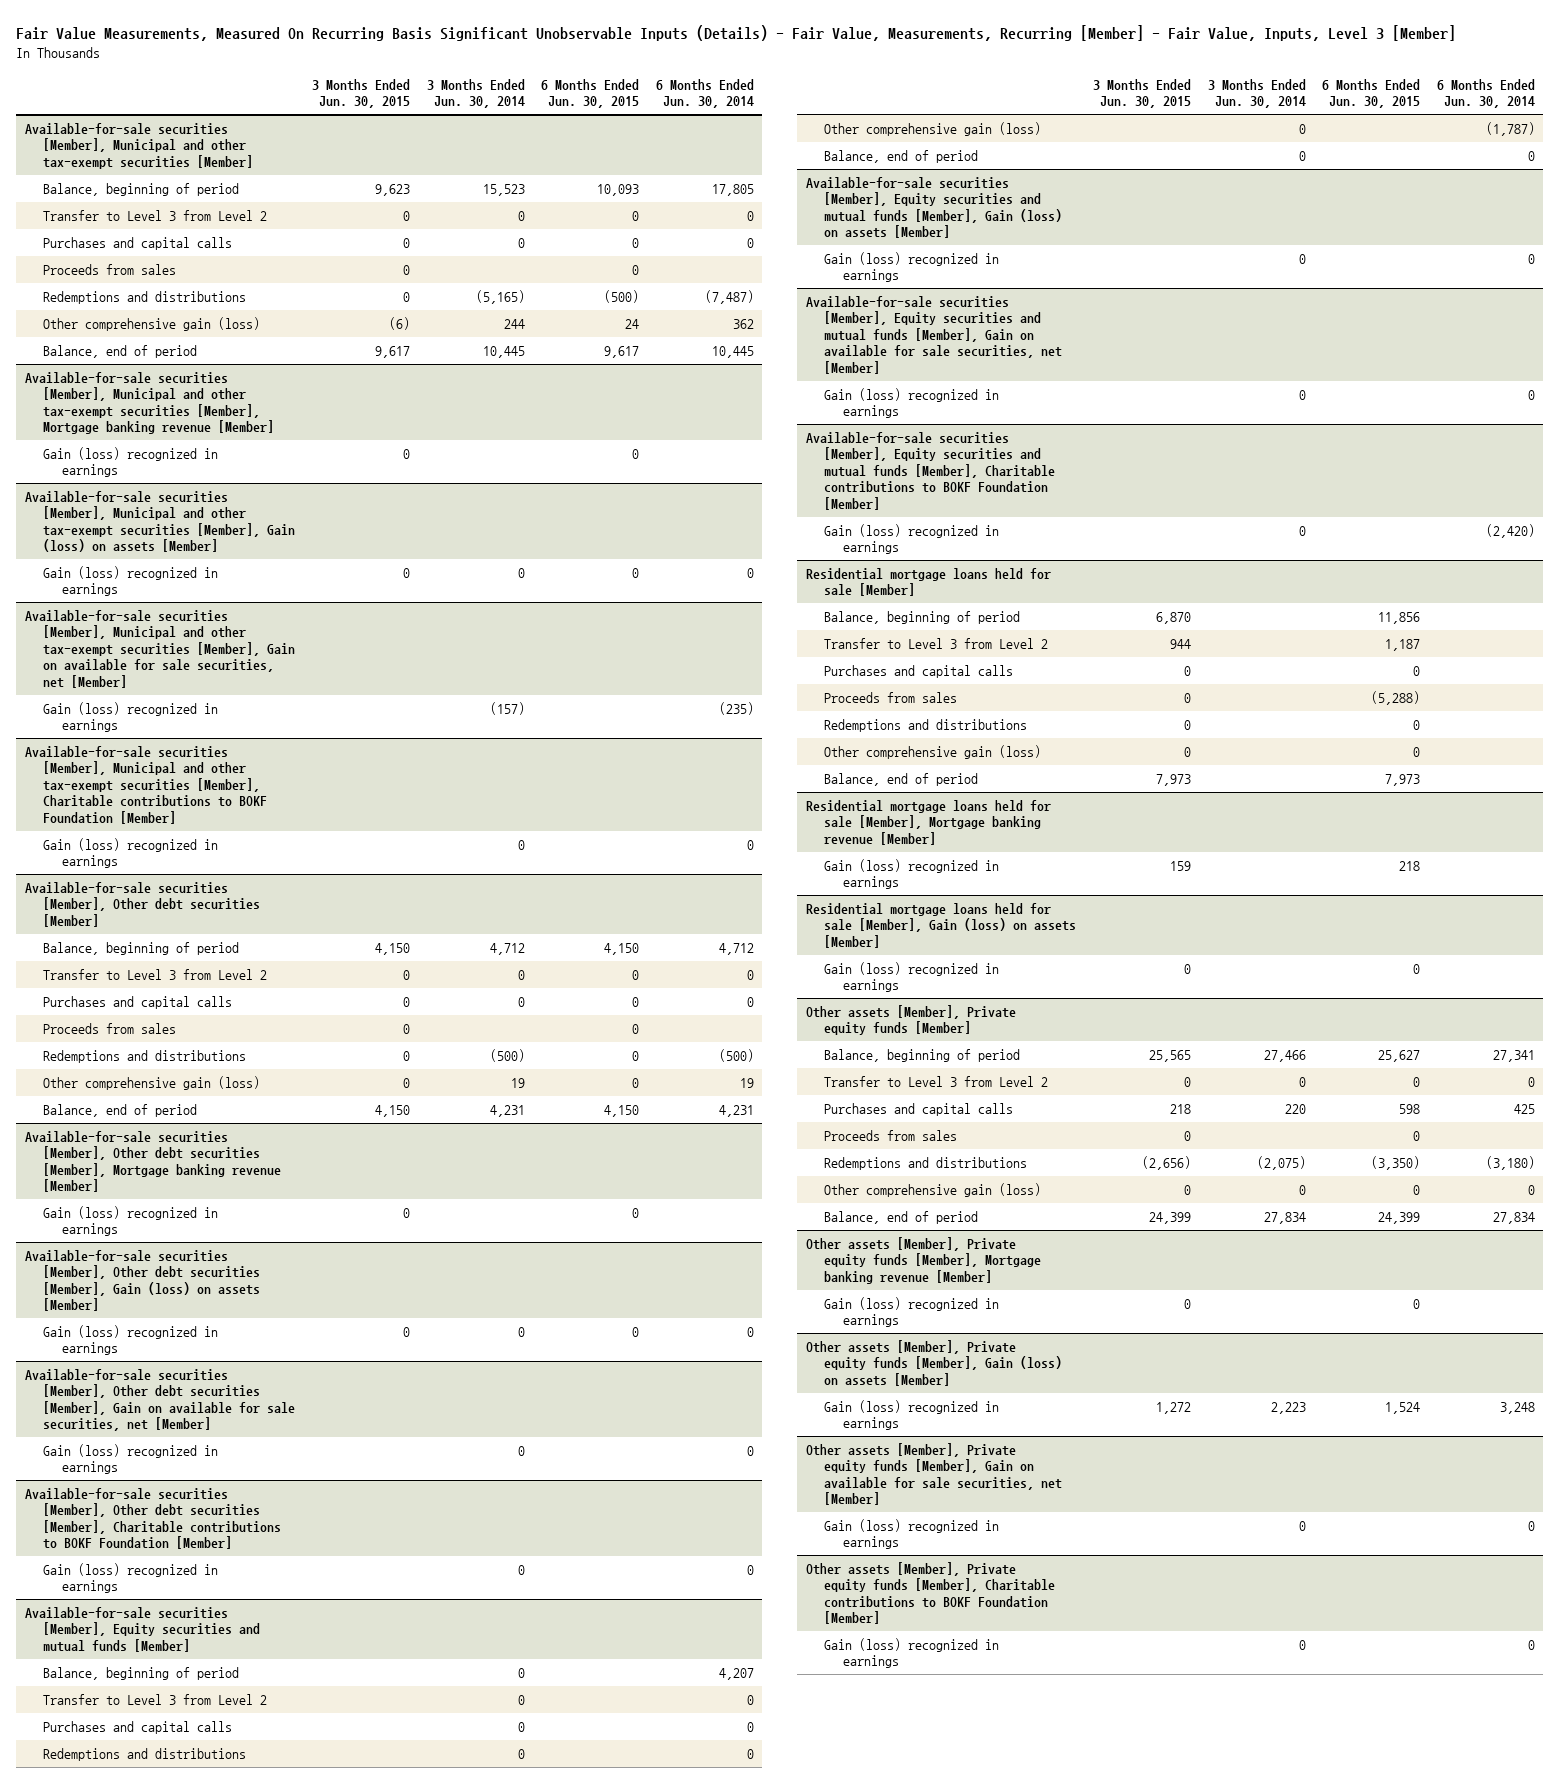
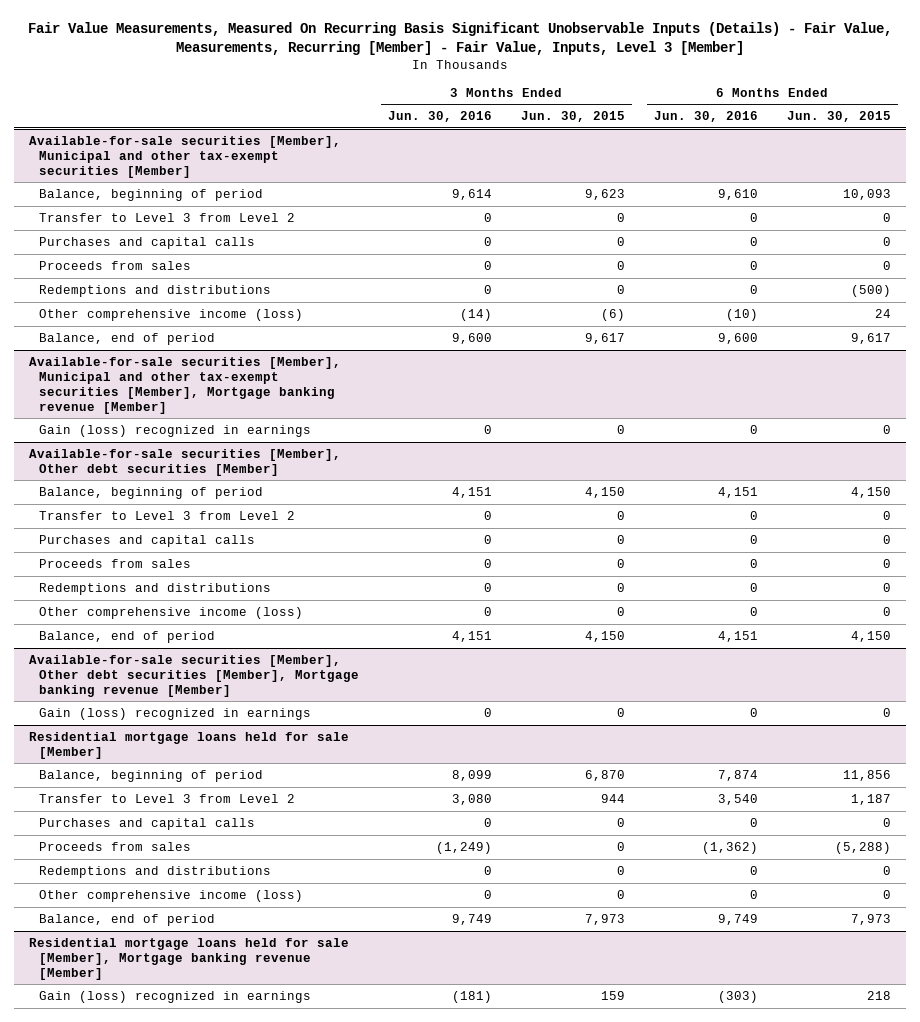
[426,78,525,109] 3 Months Ended Jun. 30, 2014 -> none
[655,78,754,109] 6 Months Ended Jun. 30, 2014 -> none
none -> [387,111,492,123] Jun. 30, 2016
none -> [653,111,758,123] Jun. 30, 2016
[43,316,261,331] Other comprehensive gain (loss) -> [38,308,303,321] Other comprehensive income (loss)
[24,490,296,553] Available-for-sale securities [Member], Municipal and other tax-exempt securities [Member], Gain (loss) on assets [Member] -> none
[43,565,219,597] Gain (loss) recognized in earnings -> none
[24,609,296,688] Available-for-sale securities [Member], Municipal and other tax-exempt securities [Member], Gain on available for sale securities, net [Member] -> none
[43,701,219,733] Gain (loss) recognized in earnings -> none
[24,745,268,824] Available-for-sale securities [Member], Municipal and other tax-exempt securities [Member], Charitable contributions to BOKF Foundation [Member] -> none
[43,837,219,869] Gain (loss) recognized in earnings -> none
[43,1075,261,1090] Other comprehensive gain (loss) -> [38,606,303,619] Other comprehensive income (loss)
[24,1249,261,1312] Available-for-sale securities [Member], Other debt securities [Member], Gain (loss) on assets [Member] -> none
[43,1324,219,1356] Gain (loss) recognized in earnings -> none
[24,1368,296,1432] Available-for-sale securities [Member], Other debt securities [Member], Gain on available for sale securities, net [Member] -> none
[43,1443,219,1475] Gain (loss) recognized in earnings -> none
[24,1487,282,1550] Available-for-sale securities [Member], Other debt securities [Member], Charitable contributions to BOKF Foundation [Member] -> none
[43,1562,219,1594] Gain (loss) recognized in earnings -> none
[24,1606,261,1652] Available-for-sale securities [Member], Equity securities and mutual funds [Member] -> none
[43,1666,240,1680] Balance, beginning of period -> none
[43,1693,268,1705] Transfer to Level 3 from Level 2 -> none
[43,1720,233,1734] Purchases and capital calls -> none
[43,1747,247,1761] Redemptions and distributions -> none
[824,121,1042,136] Other comprehensive gain (loss) -> none
[824,149,979,163] Balance, end of period -> none
[805,176,1063,239] Available-for-sale securities [Member], Equity securities and mutual funds [Member], Gain (loss) on assets [Member] -> none
[824,251,1000,283] Gain (loss) recognized in earnings -> none
[805,295,1063,374] Available-for-sale securities [Member], Equity securities and mutual funds [Member], Gain on available for sale securities, net [Member] -> none
[824,387,1000,419] Gain (loss) recognized in earnings -> none
[805,431,1056,510] Available-for-sale securities [Member], Equity securities and mutual funds [Member], Charitable contributions to BOKF Foundation [Member] -> none
[824,523,1000,555] Gain (loss) recognized in earnings -> none
[824,744,1042,759] Other comprehensive gain (loss) -> [38,889,303,902] Other comprehensive income (loss)
[805,902,1077,948] Residential mortgage loans held for sale [Member], Gain (loss) on assets [Member] -> none
[824,961,1000,993] Gain (loss) recognized in earnings -> none
[805,1004,1016,1036] Other assets [Member], Private equity funds [Member] -> none
[824,1048,1021,1062] Balance, beginning of period -> none
[824,1075,1049,1087] Transfer to Level 3 from Level 2 -> none
[824,1102,1014,1116] Purchases and capital calls -> none
[824,1129,958,1141] Proceeds from sales -> none
[824,1156,1028,1170] Redemptions and distributions -> none
[824,1182,1042,1197] Other comprehensive gain (loss) -> none
[824,1210,979,1224] Balance, end of period -> none
[805,1236,1042,1284] Other assets [Member], Private equity funds [Member], Mortgage banking revenue [Member] -> none
[824,1296,1000,1328] Gain (loss) recognized in earnings -> none
[805,1339,1063,1386] Other assets [Member], Private equity funds [Member], Gain (loss) on assets [Member] -> none
[824,1399,1000,1431] Gain (loss) recognized in earnings -> none
[805,1442,1063,1506] Other assets [Member], Private equity funds [Member], Gain on available for sale securities, net [Member] -> none
[824,1518,1000,1550] Gain (loss) recognized in earnings -> none
[805,1561,1056,1625] Other assets [Member], Private equity funds [Member], Charitable contributions to BOKF Foundation [Member] -> none
[824,1637,1000,1669] Gain (loss) recognized in earnings -> none

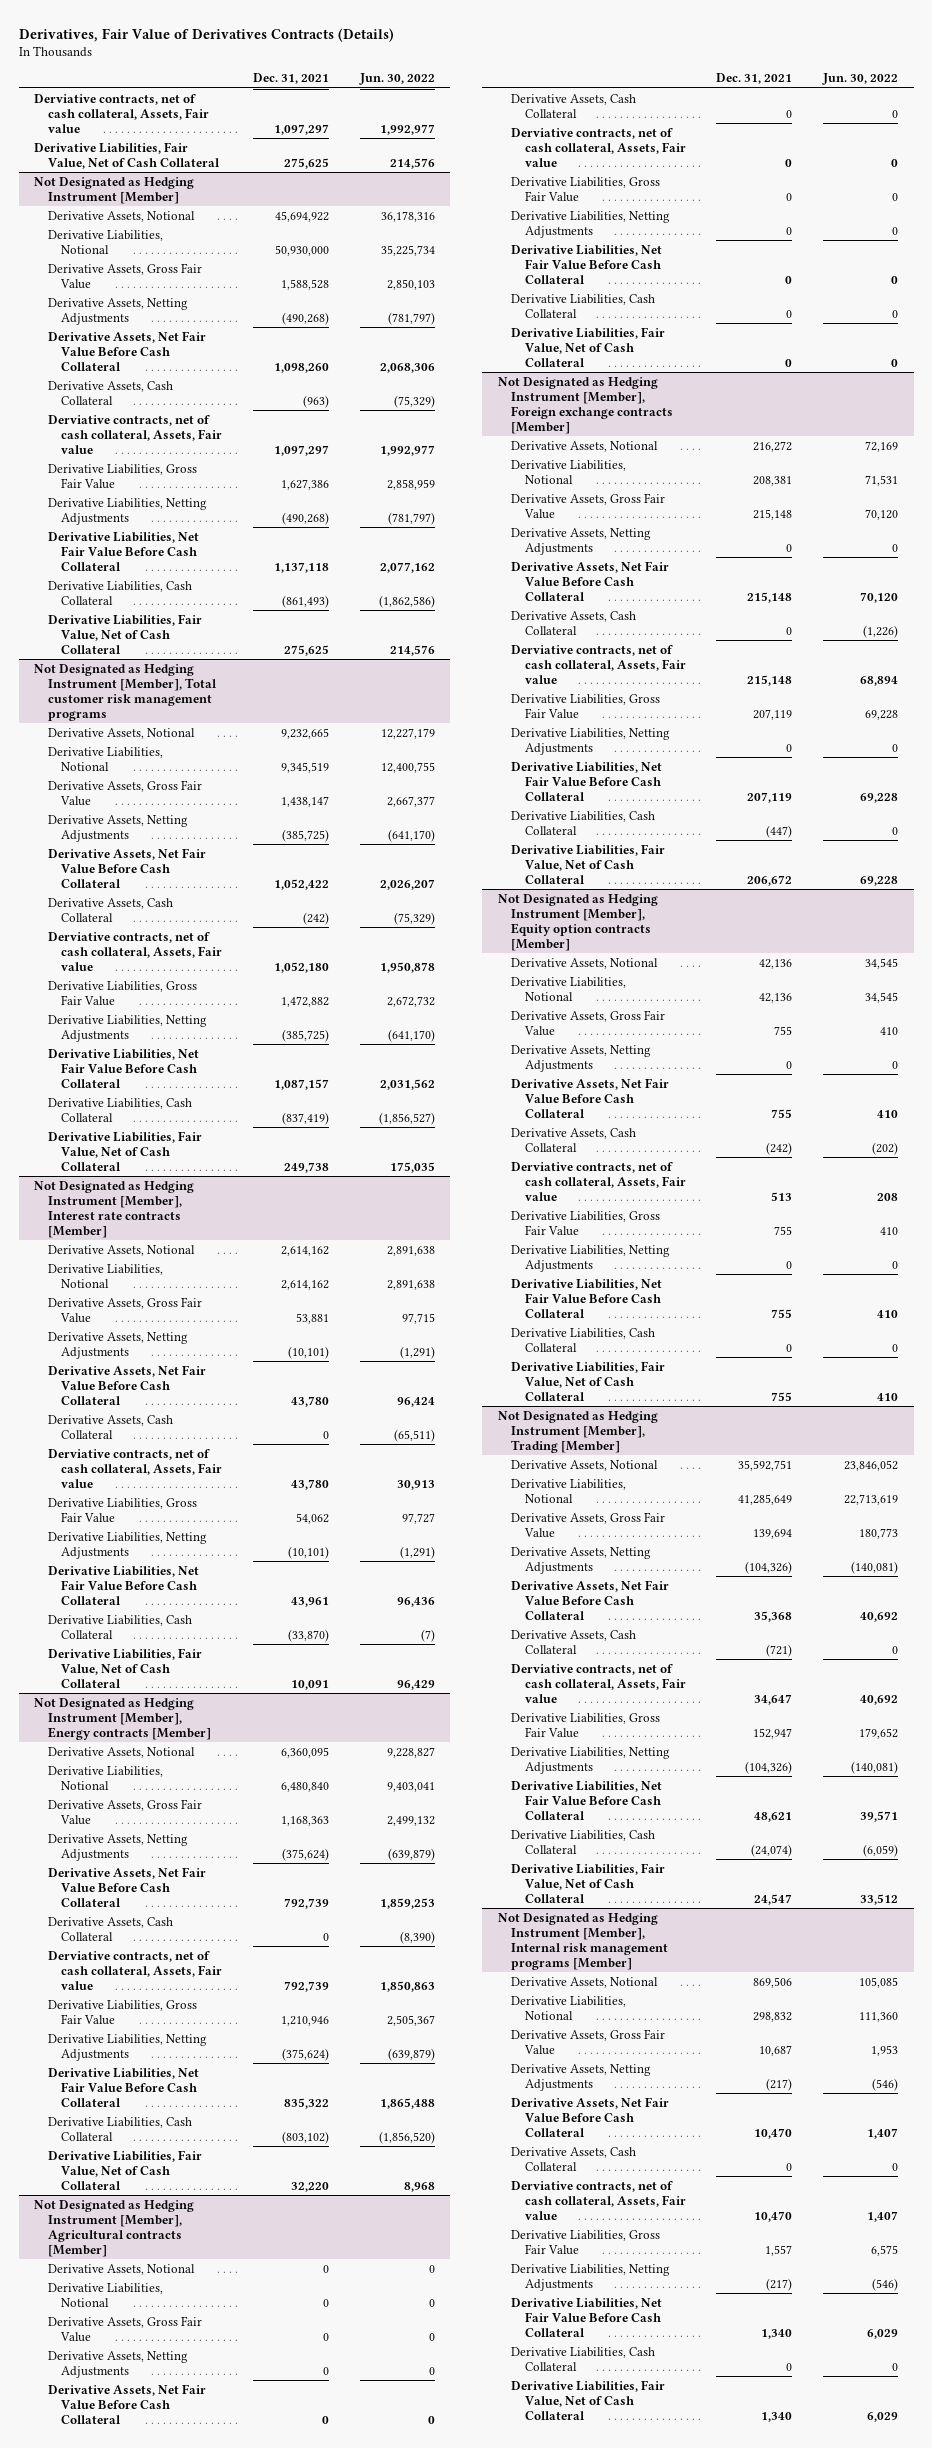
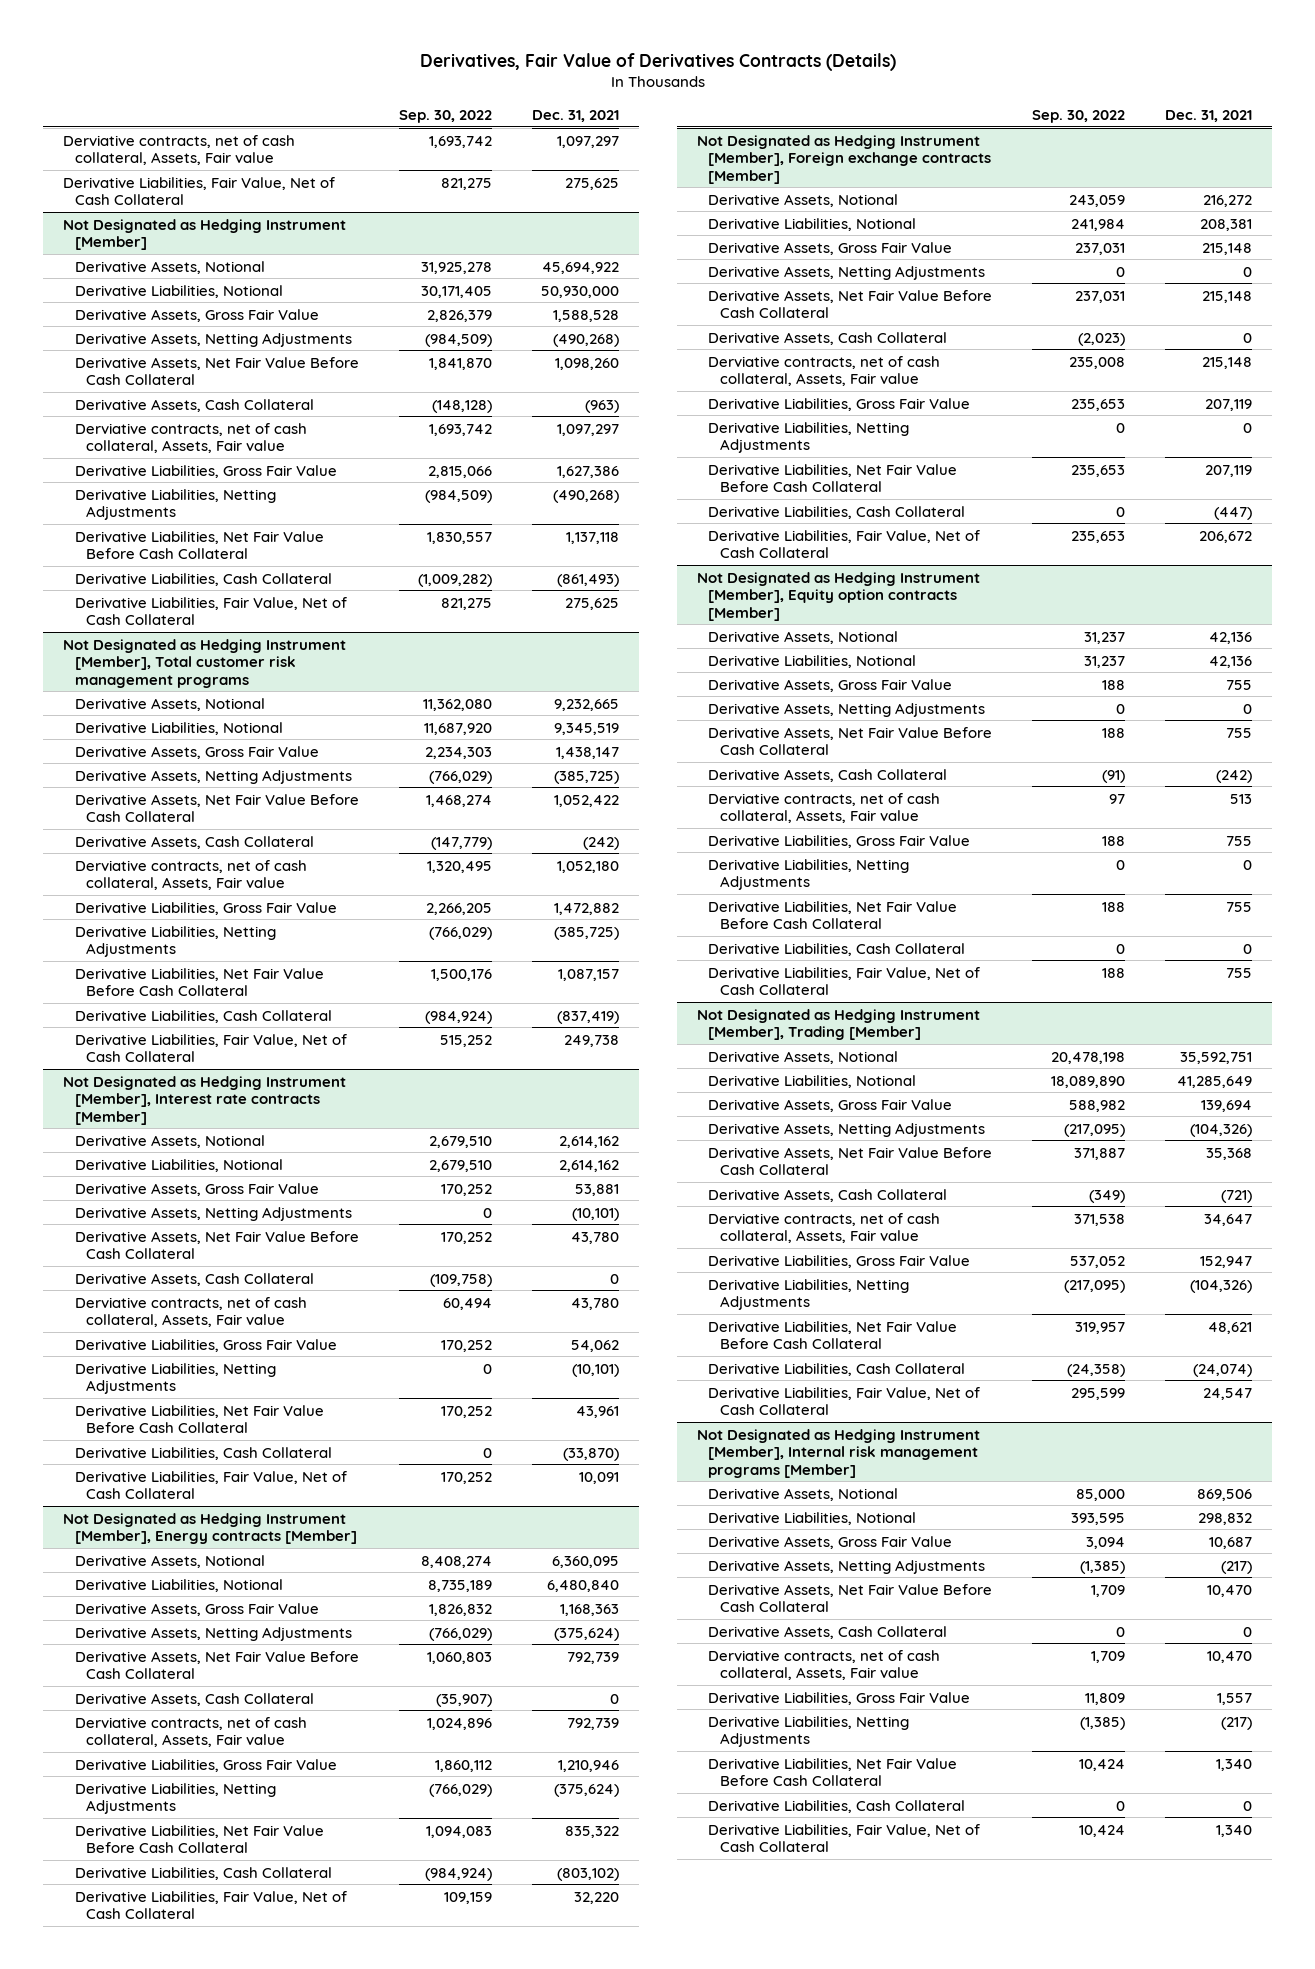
[358,73,435,86] Jun. 30, 2022 -> none
none -> [398,109,492,123] Sep. 30, 2022
[34,2199,195,2257] Not Designated as Hedging Instrument [Member], Agricultural contracts [Member] -> none
[47,2263,195,2275] Derivative Assets, Notional -> none
[47,2282,163,2307] Derivative Liabilities, Notional -> none
[47,2315,202,2342] Derivative Assets, Gross Fair Value -> none
[47,2350,188,2378] Derivative Assets, Netting Adjustments -> none
[47,2383,206,2424] Derivative Assets, Net Fair Value Before Cash Collateral -> none
[511,93,637,118] Derivative Assets, Cash Collateral -> none
[511,127,686,167] Derviative contracts, net of cash collateral, Assets, Fair value -> none
[511,176,661,202] Derivative Liabilities, Gross Fair Value -> none
[511,210,671,238] Derivative Liabilities, Netting Adjustments -> none
[511,244,663,284] Derivative Liabilities, Net Fair Value Before Cash Collateral -> none
[511,293,656,318] Derivative Liabilities, Cash Collateral -> none
[511,326,666,367] Derivative Liabilities, Fair Value, Net of Cash Collateral -> none

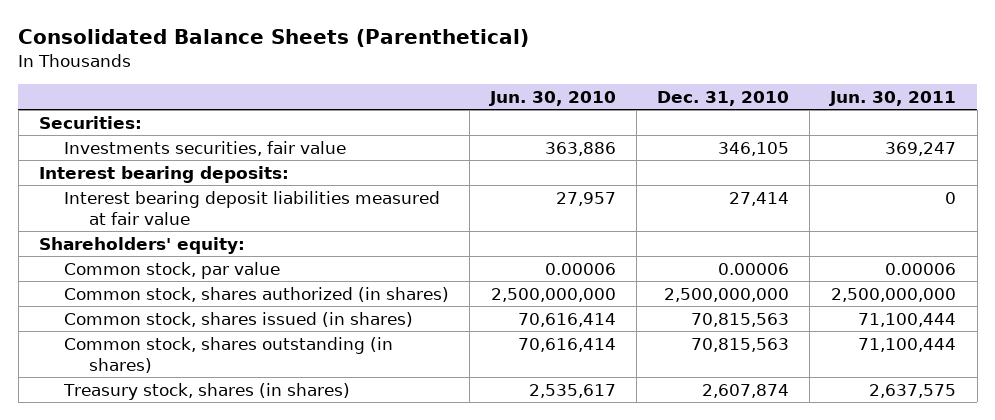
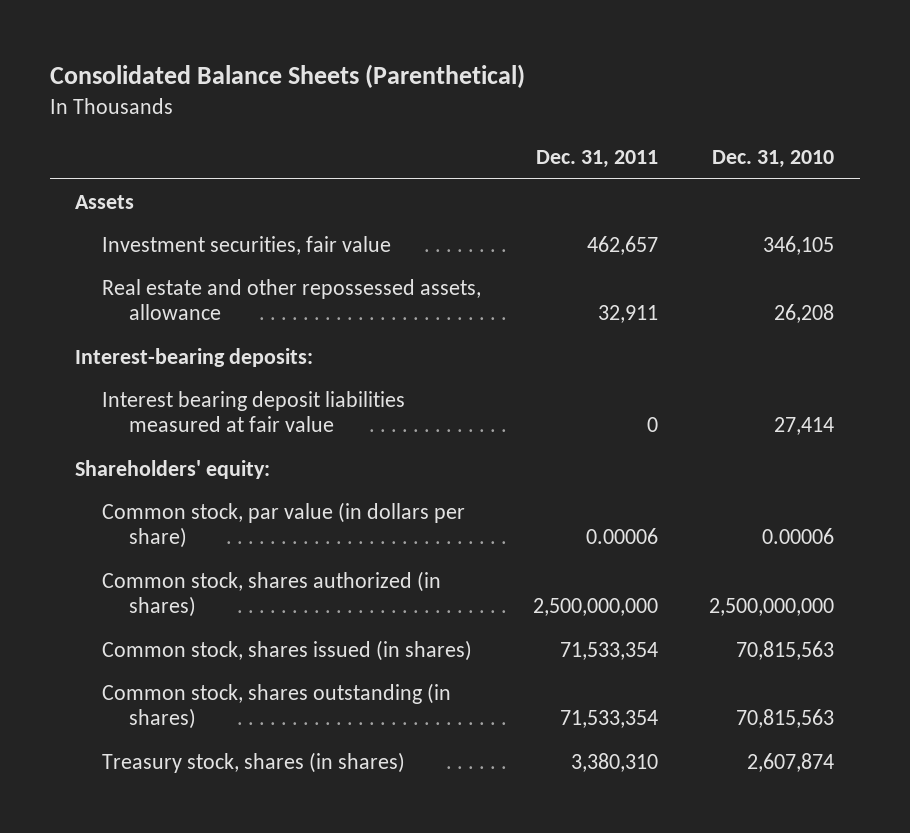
[488,90,616,106] Jun. 30, 2010 -> none
[829,90,957,106] Jun. 30, 2011 -> none
none -> [535,150,658,169] Dec. 31, 2011
[38,115,142,129] Securities: -> none
none -> [75,194,135,209] Assets
[63,140,346,156] Investments securities, fair value -> [102,235,392,255] Investment securities, fair value
none -> [102,278,482,321] Real estate and other repossessed assets, allowance
[38,165,289,183] Interest bearing deposits: -> [75,347,314,367] Interest-bearing deposits:
[63,261,280,279] Common stock, par value -> [102,501,466,549] Common stock, par value (in dollars per share)

